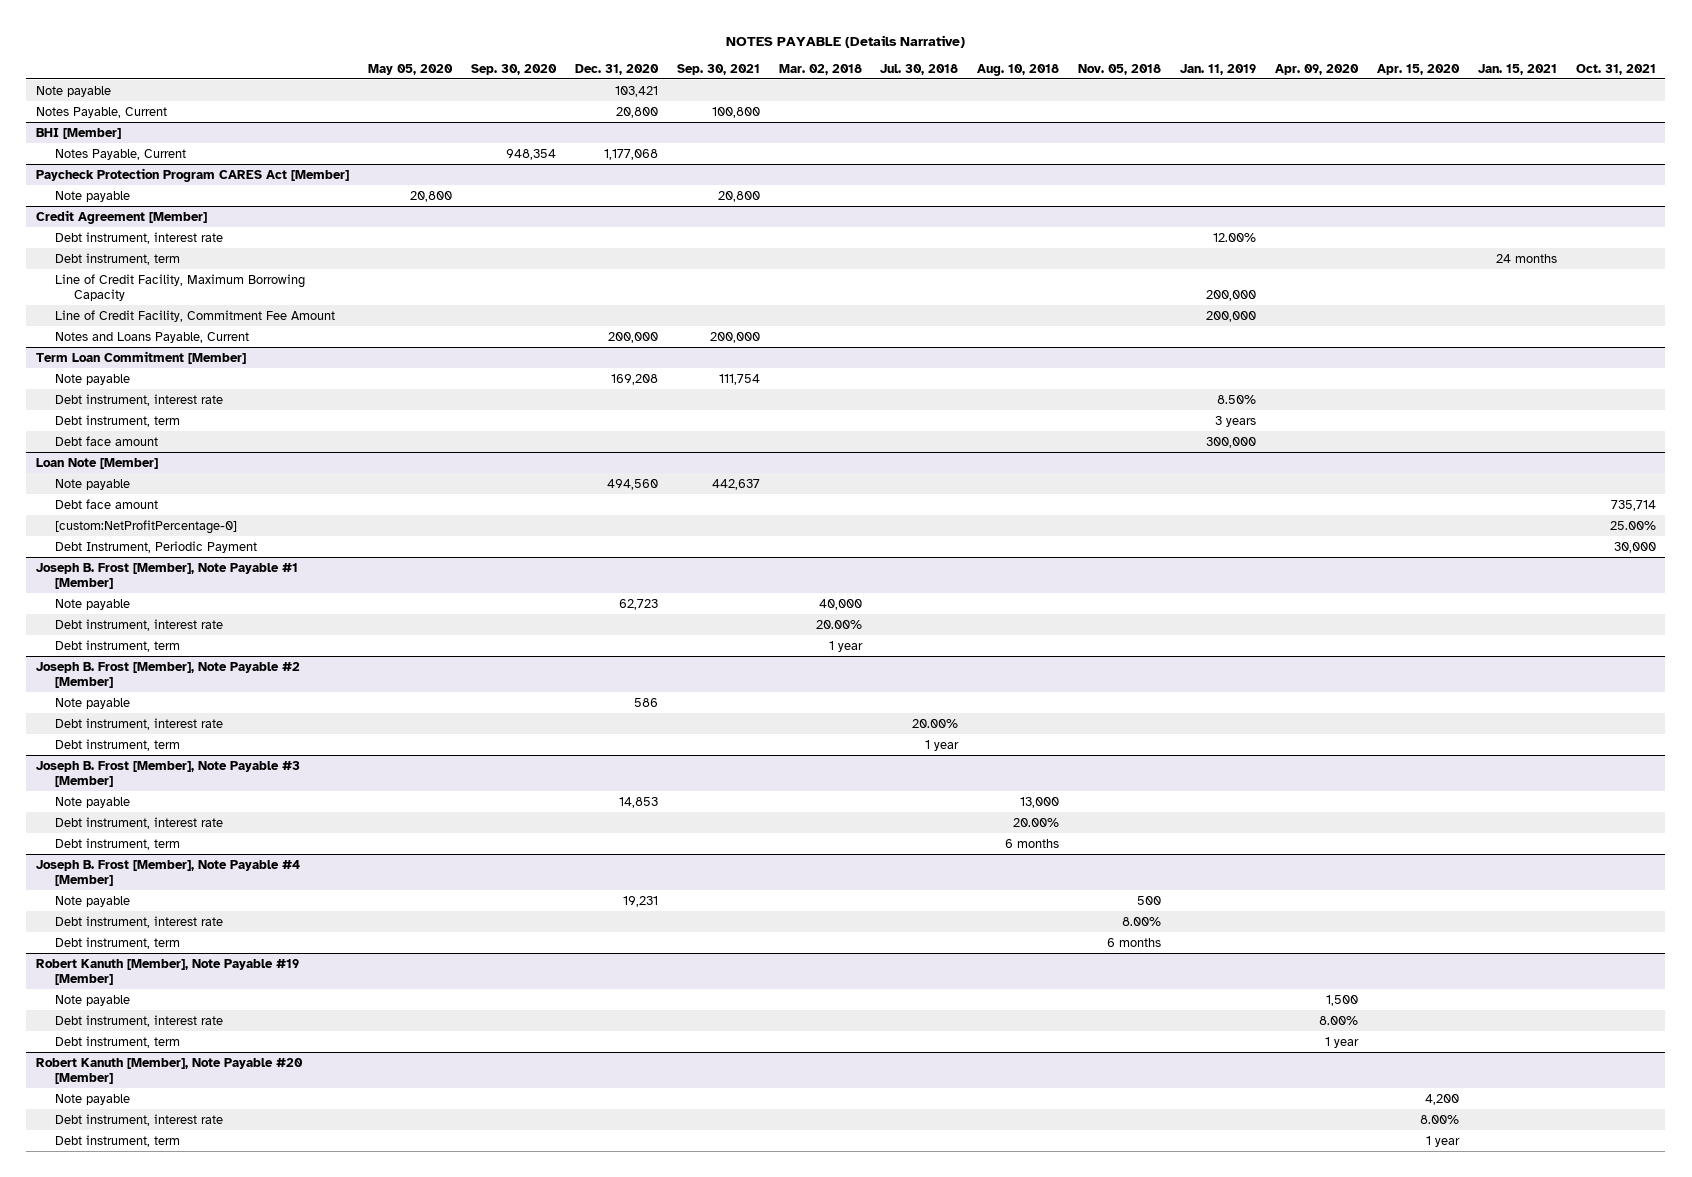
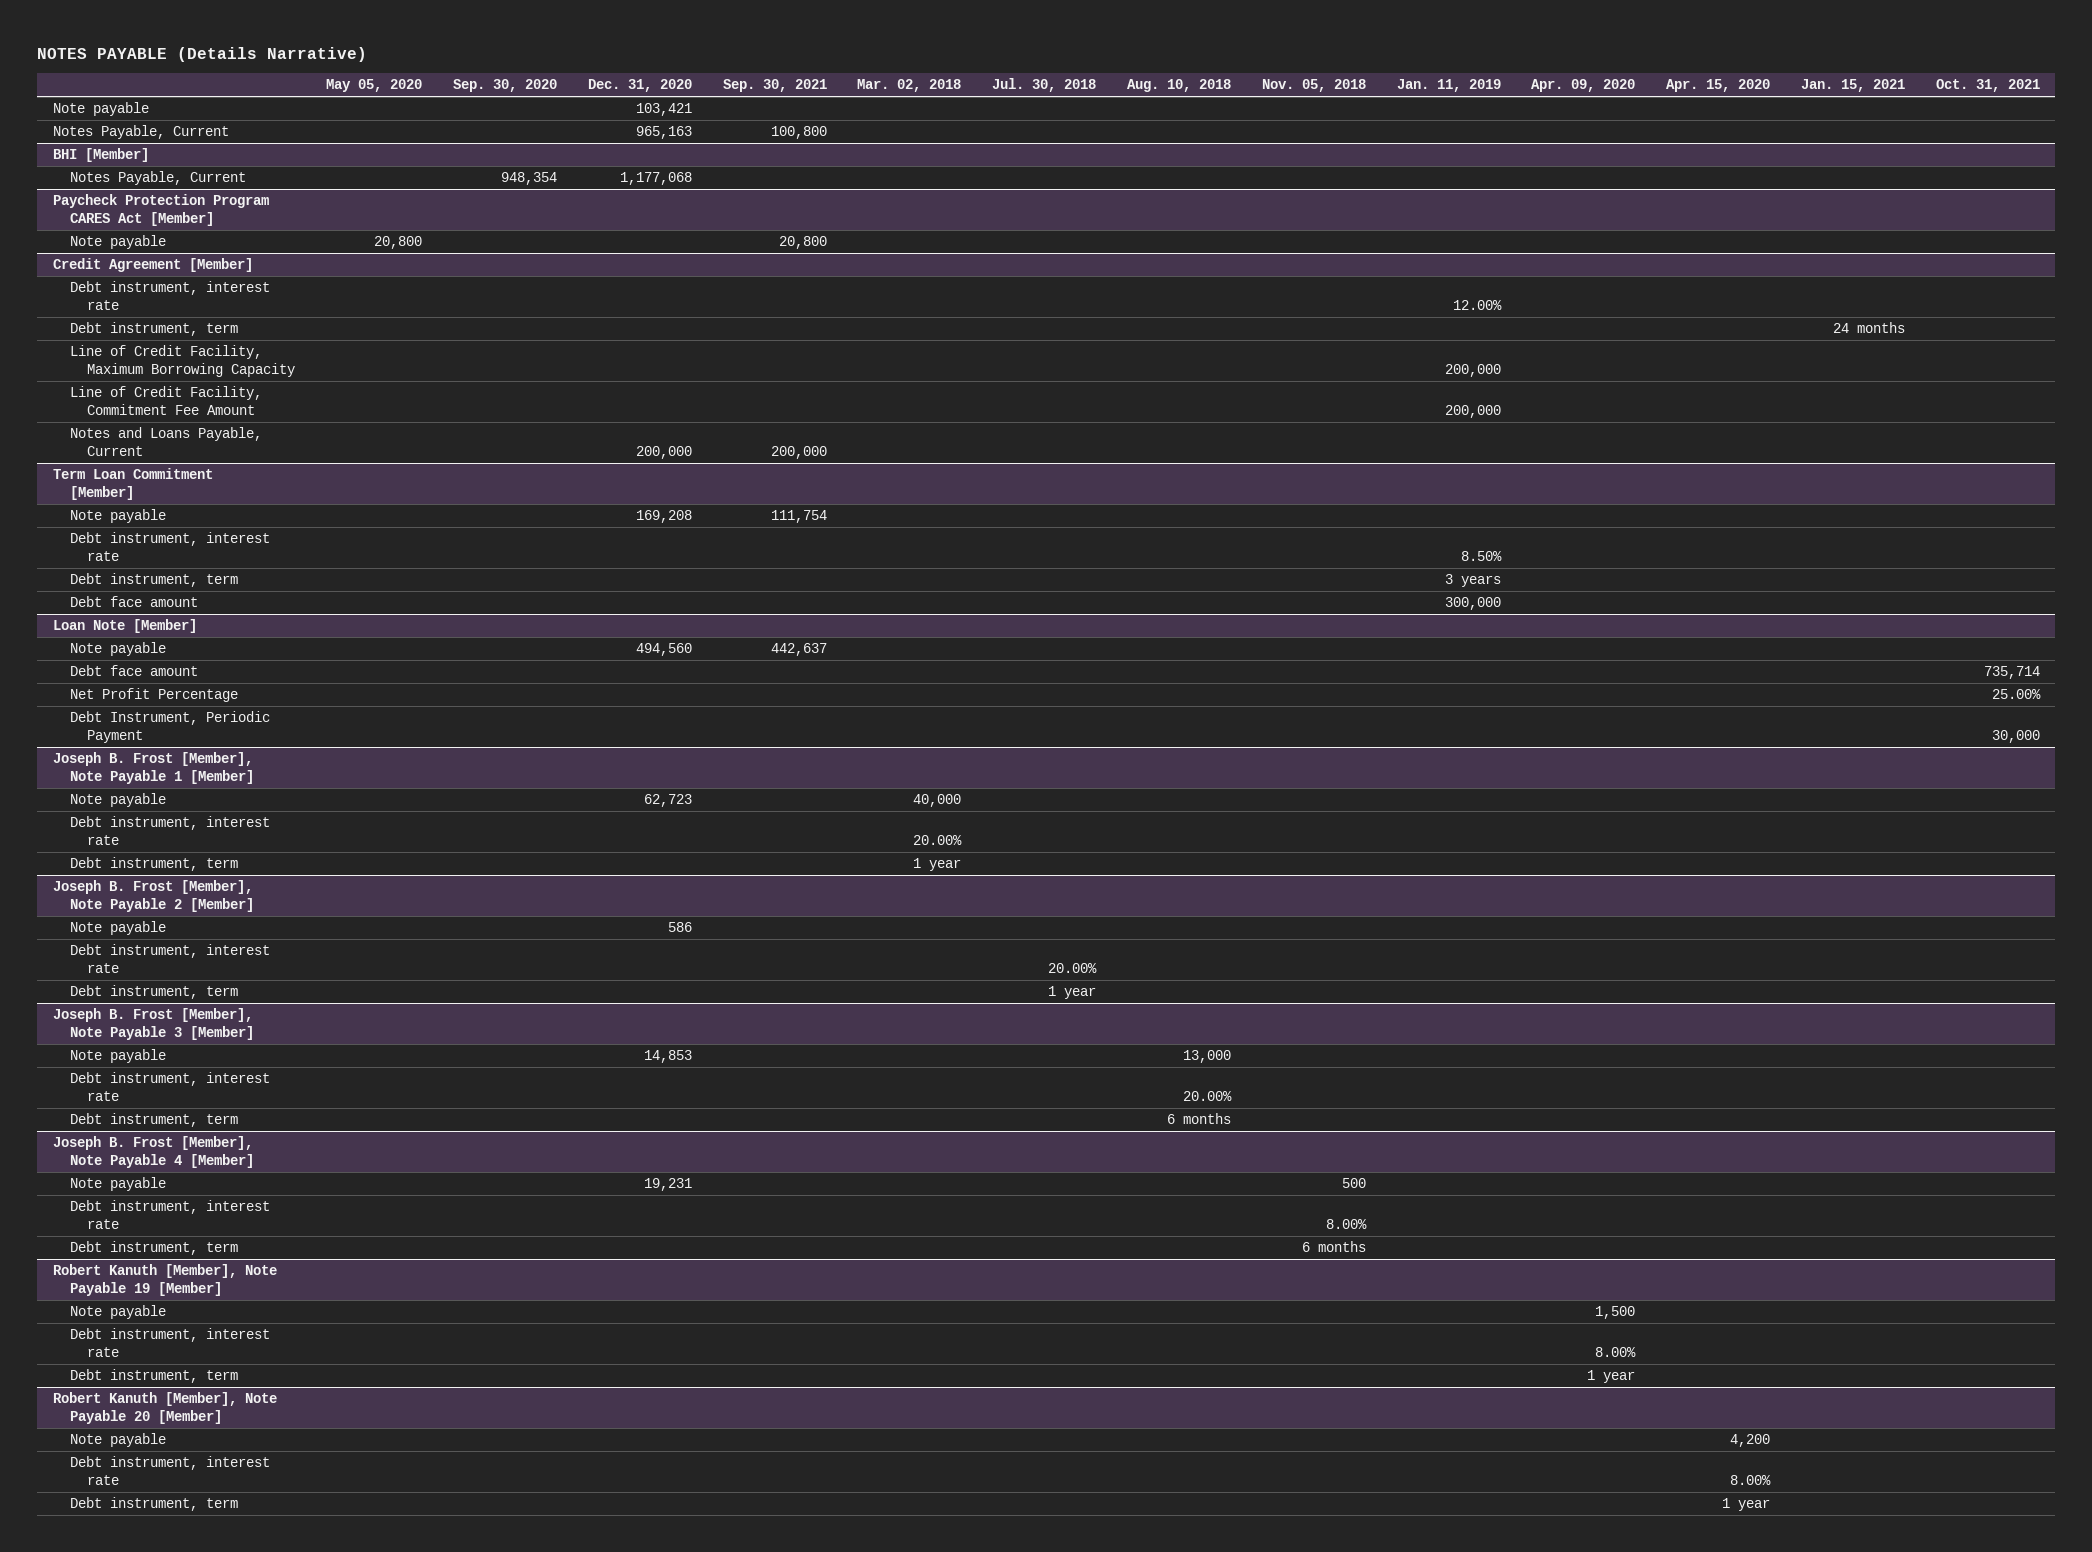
[615,106,658,118] 20,800 -> [635,126,692,140] 965,163
[54,519,237,534] [custom:NetProfitPercentage-0] -> [70,688,239,703] Net Profit Percentage
[35,562,298,589] Joseph B. Frost [Member], Note Payable #1 [Member] -> [52,752,255,784] Joseph B. Frost [Member], Note Payable 1 [Member]
[35,661,300,688] Joseph B. Frost [Member], Note Payable #2 [Member] -> [52,880,255,912] Joseph B. Frost [Member], Note Payable 2 [Member]
[35,760,300,787] Joseph B. Frost [Member], Note Payable #3 [Member] -> [52,1008,255,1040] Joseph B. Frost [Member], Note Payable 3 [Member]
[35,859,300,886] Joseph B. Frost [Member], Note Payable #4 [Member] -> [52,1136,255,1168] Joseph B. Frost [Member], Note Payable 4 [Member]
[35,958,299,985] Robert Kanuth [Member], Note Payable #19 [Member] -> [52,1264,277,1296] Robert Kanuth [Member], Note Payable 19 [Member]
[35,1057,303,1084] Robert Kanuth [Member], Note Payable #20 [Member] -> [52,1392,277,1424] Robert Kanuth [Member], Note Payable 20 [Member]

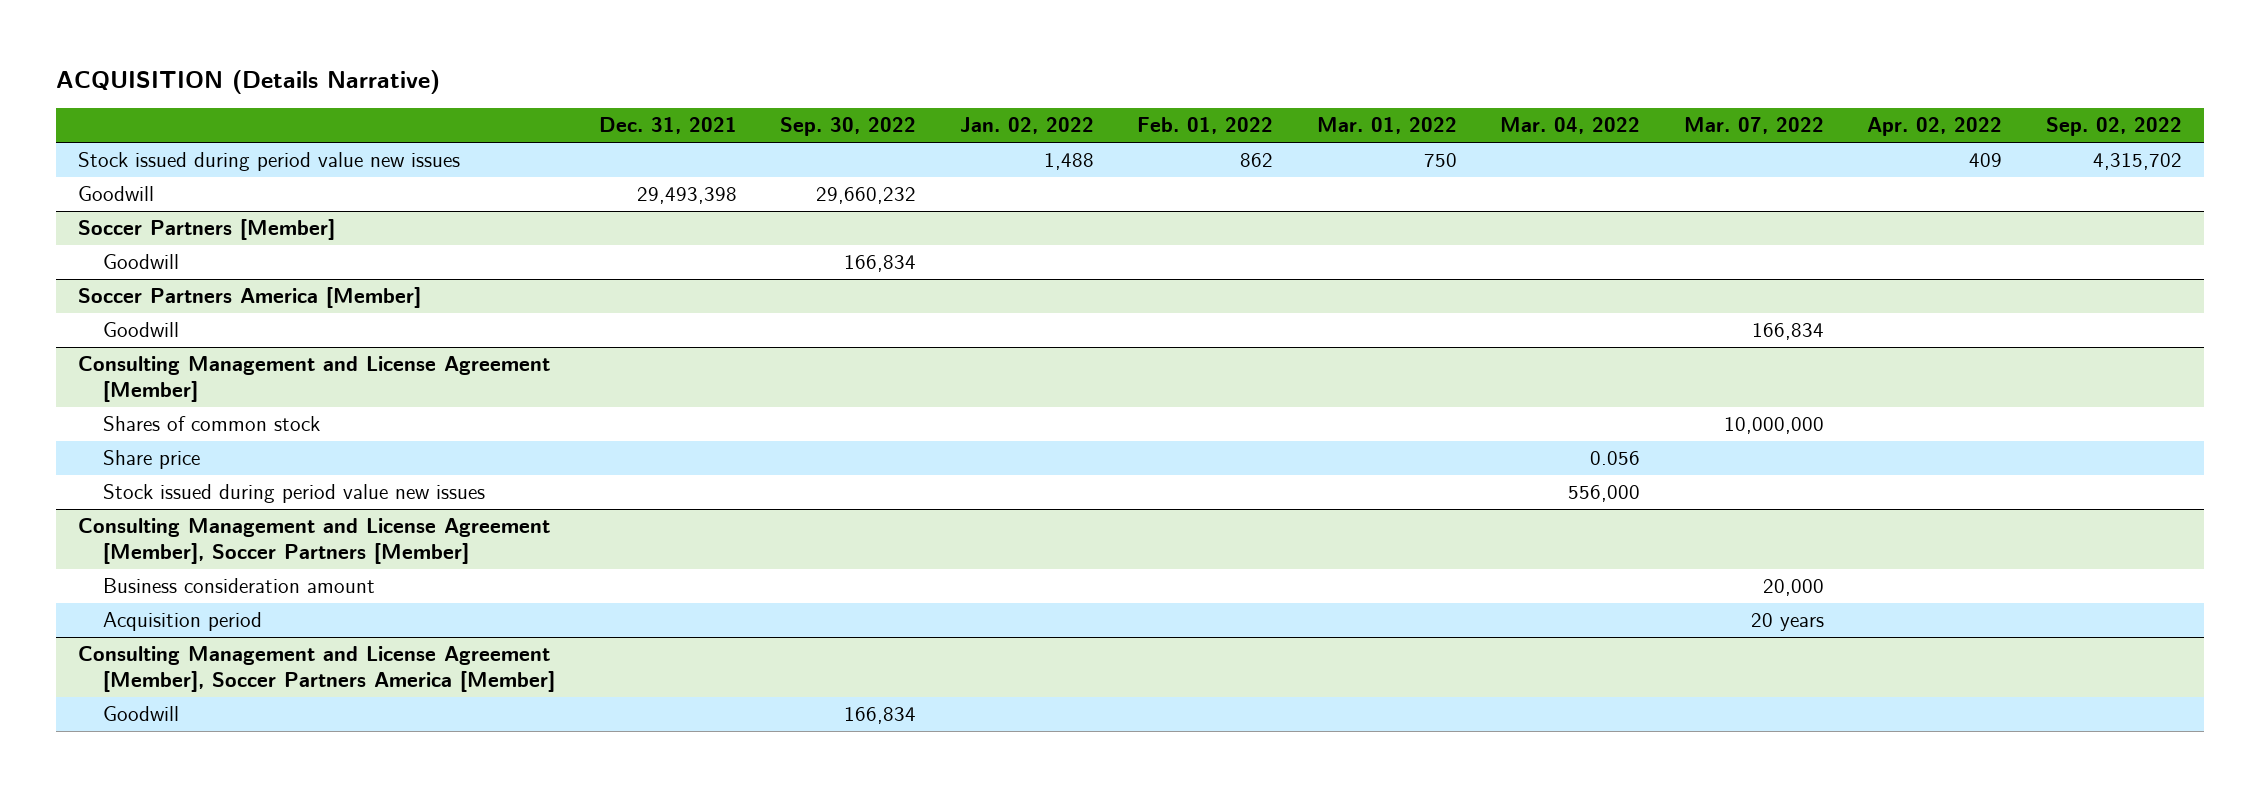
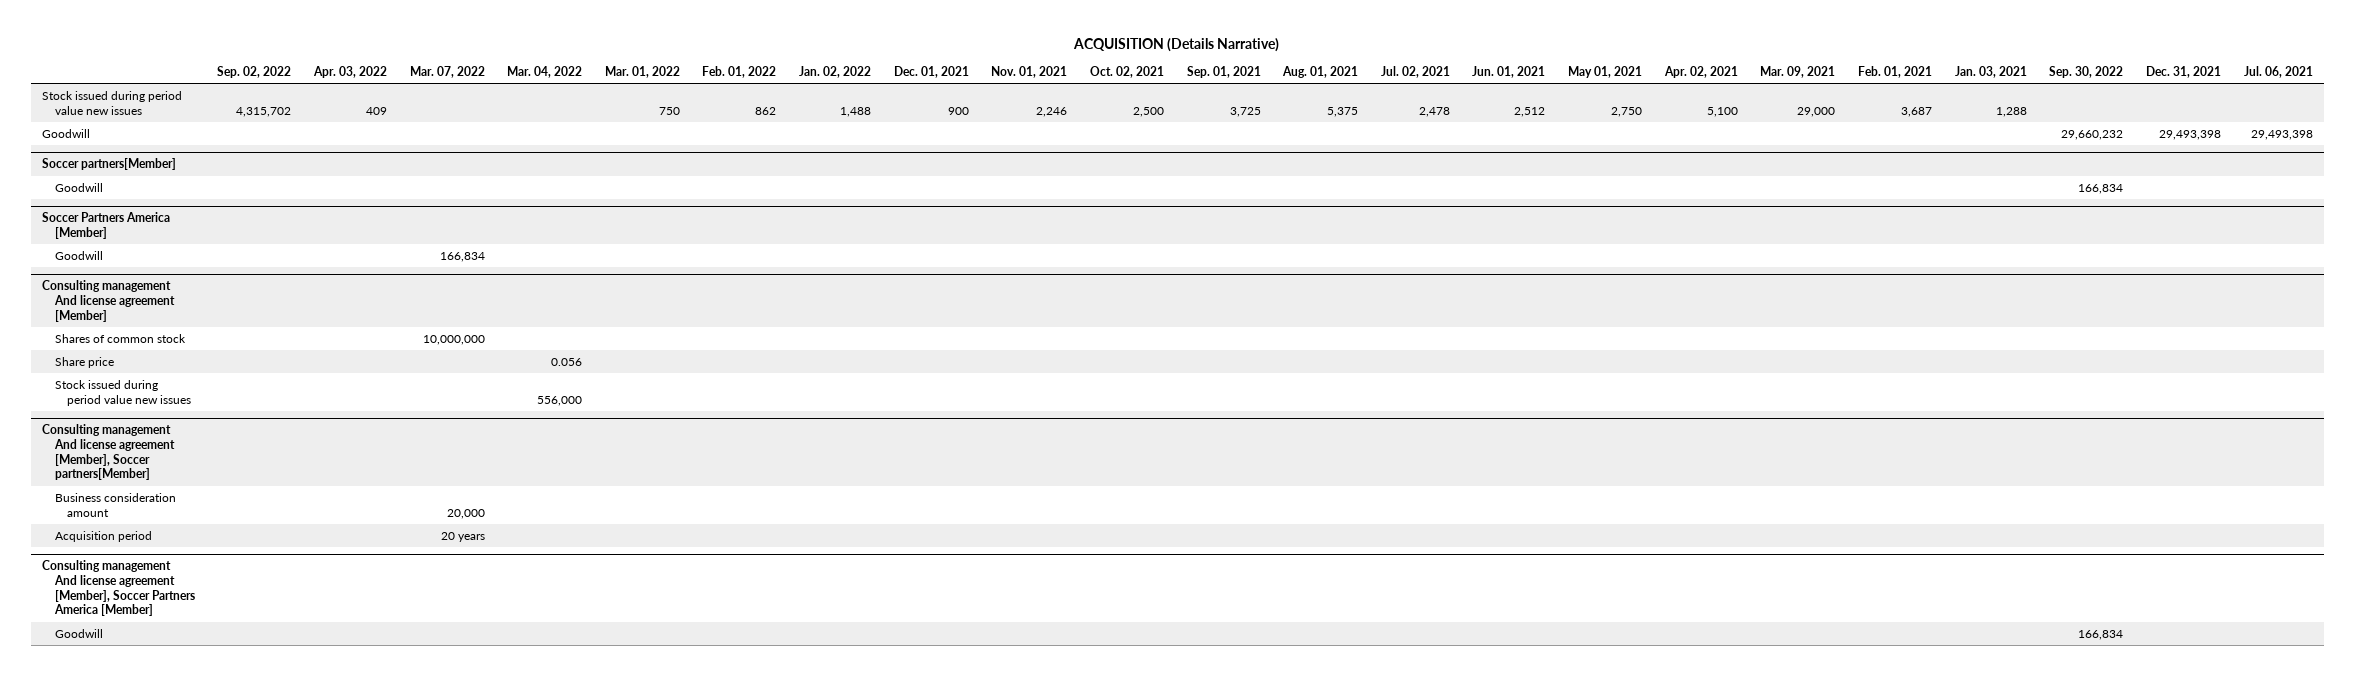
[1867,117,2003,137] Apr. 02, 2022 -> none
none -> [312,65,387,78] Apr. 03, 2022
none -> [893,65,969,78] Dec. 01, 2021
none -> [991,65,1068,78] Nov. 01, 2021
none -> [1089,65,1164,78] Oct. 02, 2021
none -> [1186,65,1261,78] Sep. 01, 2021
none -> [1282,65,1359,78] Aug. 01, 2021
none -> [1380,65,1450,78] Jul. 02, 2021
none -> [1472,65,1546,78] Jun. 01, 2021
none -> [1568,65,1643,78] May 01, 2021
none -> [1663,65,1738,78] Apr. 02, 2021
none -> [1760,65,1836,78] Mar. 09, 2021
none -> [1857,65,1932,78] Feb. 01, 2021
none -> [1954,65,2027,78] Jan. 03, 2021
none -> [2243,65,2313,78] Jul. 06, 2021
[77,219,335,241] Soccer Partners [Member] -> [41,158,176,171] Soccer partners[Member]
[77,356,550,403] Consulting Management and License Agreement [Member] -> [41,280,175,322] Consulting management And license agreement [Member]
[77,518,550,565] Consulting Management and License Agreement [Member], Soccer Partners [Member] -> [41,424,175,481] Consulting management And license agreement [Member], Soccer partners[Member]
[77,646,556,693] Consulting Management and License Agreement [Member], Soccer Partners America [Member] -> [41,560,195,617] Consulting management And license agreement [Member], Soccer Partners America [Member]

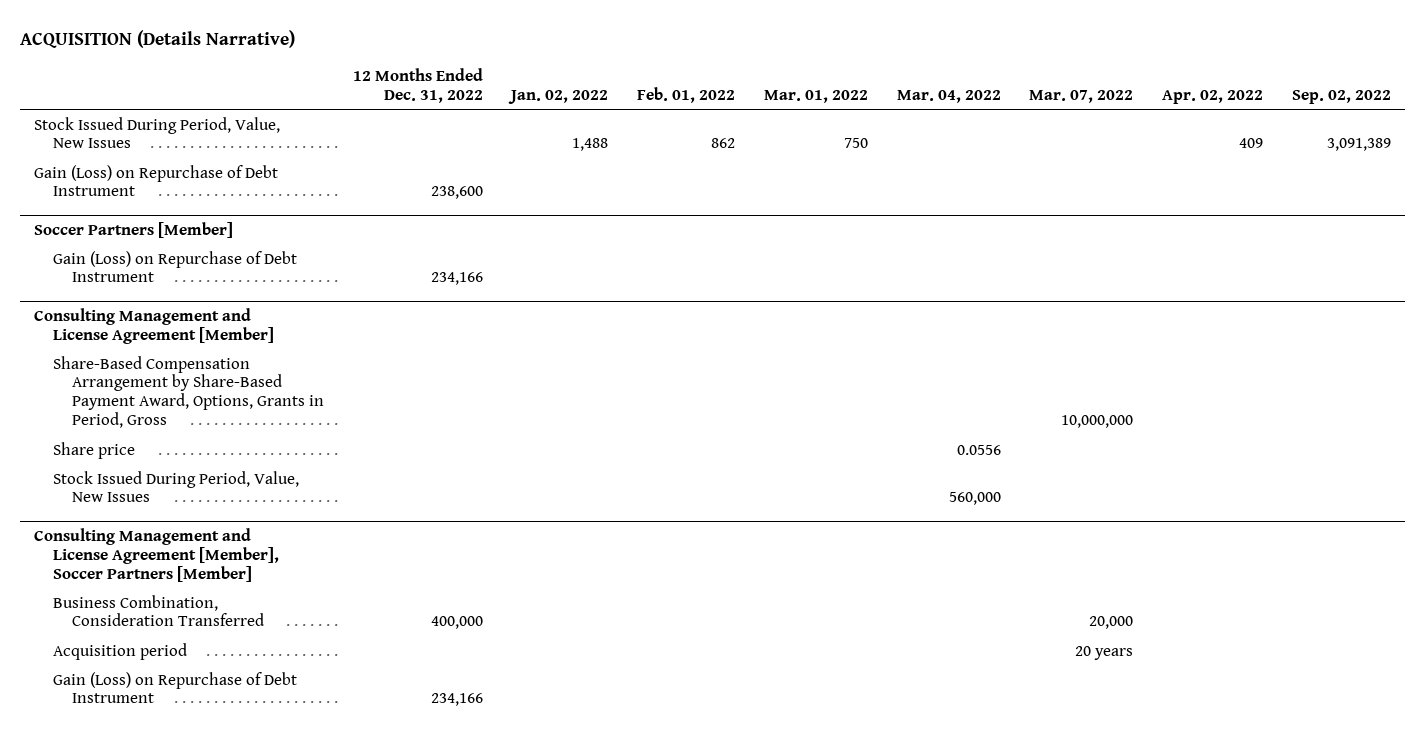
[312,65,387,78] Apr. 03, 2022 -> none
[893,65,969,78] Dec. 01, 2021 -> none
[991,65,1068,78] Nov. 01, 2021 -> none
[1089,65,1164,78] Oct. 02, 2021 -> none
[1186,65,1261,78] Sep. 01, 2021 -> none
[1282,65,1359,78] Aug. 01, 2021 -> none
[1380,65,1450,78] Jul. 02, 2021 -> none
[1472,65,1546,78] Jun. 01, 2021 -> none
[1568,65,1643,78] May 01, 2021 -> none
[1663,65,1738,78] Apr. 02, 2021 -> none
[1760,65,1836,78] Mar. 09, 2021 -> none
[1857,65,1932,78] Feb. 01, 2021 -> none
[1954,65,2027,78] Jan. 03, 2021 -> none
[2049,65,2124,78] Sep. 30, 2022 -> none
[2145,65,2221,78] Dec. 31, 2021 -> none
[2243,65,2313,78] Jul. 06, 2021 -> none
none -> [352,67,483,103] 12 Months Ended Dec. 31, 2022
none -> [1161,89,1263,104] Apr. 02, 2022
[41,128,90,138] Goodwill -> none
[54,182,103,192] Goodwill -> none
[41,212,170,239] Soccer Partners America [Member] -> none
[54,250,103,260] Goodwill -> none
[41,90,182,115] Stock issued during period value new issues -> [33,116,280,149] Stock Issued During Period, Value, New Issues
[236,106,292,117] 4,315,702 -> [1326,138,1391,152] 3,091,389
none -> [33,164,278,197] Gain (Loss) on Repurchase of Debt Instrument
[41,158,176,171] Soccer partners[Member] -> [33,221,233,238] Soccer Partners [Member]
none -> [52,250,297,283] Gain (Loss) on Repurchase of Debt Instrument
[41,280,175,322] Consulting management And license agreement [Member] -> [33,307,274,344] Consulting Management and License Agreement [Member]
[54,333,186,343] Shares of common stock -> [52,355,324,429] Share-Based Compensation Arrangement by Share-Based Payment Award, Options, Grants in Period, Gross
[551,357,583,366] 0.056 -> [956,444,1001,455] 0.0556
[54,379,192,406] Stock issued during period value new issues -> [52,470,299,503] Stock Issued During Period, Value, New Issues
[537,395,583,406] 556,000 -> [948,492,1001,506] 560,000
[41,424,175,481] Consulting management And license agreement [Member], Soccer partners[Member] -> [33,527,279,582] Consulting Management and License Agreement [Member], Soccer Partners [Member]
[54,492,176,517] Business consideration amount -> [52,594,264,627] Business Combination, Consideration Transferred
[41,560,195,617] Consulting management And license agreement [Member], Soccer Partners America [Member] -> none
[54,628,103,638] Goodwill -> none
none -> [52,671,297,704] Gain (Loss) on Repurchase of Debt Instrument

